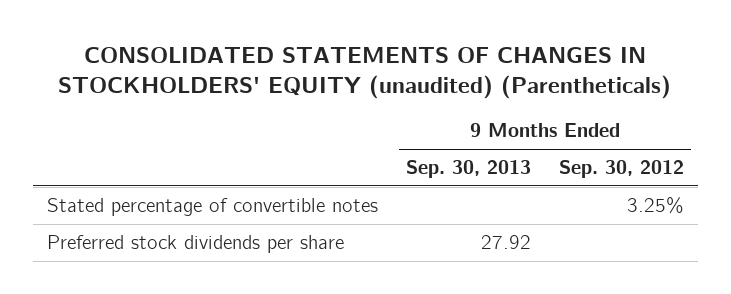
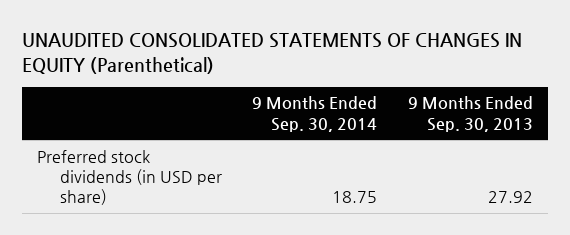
[58,46,672,100] CONSOLIDATED STATEMENTS OF CHANGES IN STOCKHOLDERS' EQUITY (unaudited) (Parentheticals) -> [21,33,522,74] UNAUDITED CONSOLIDATED STATEMENTS OF CHANGES IN EQUITY (Parenthetical)
[558,160,684,179] Sep. 30, 2012 -> none
none -> [252,96,378,132] 9 Months Ended Sep. 30, 2014
[46,198,378,217] Stated percentage of convertible notes -> none
[46,235,344,254] Preferred stock dividends per share -> [36,149,222,206] Preferred stock dividends (in USD per share)

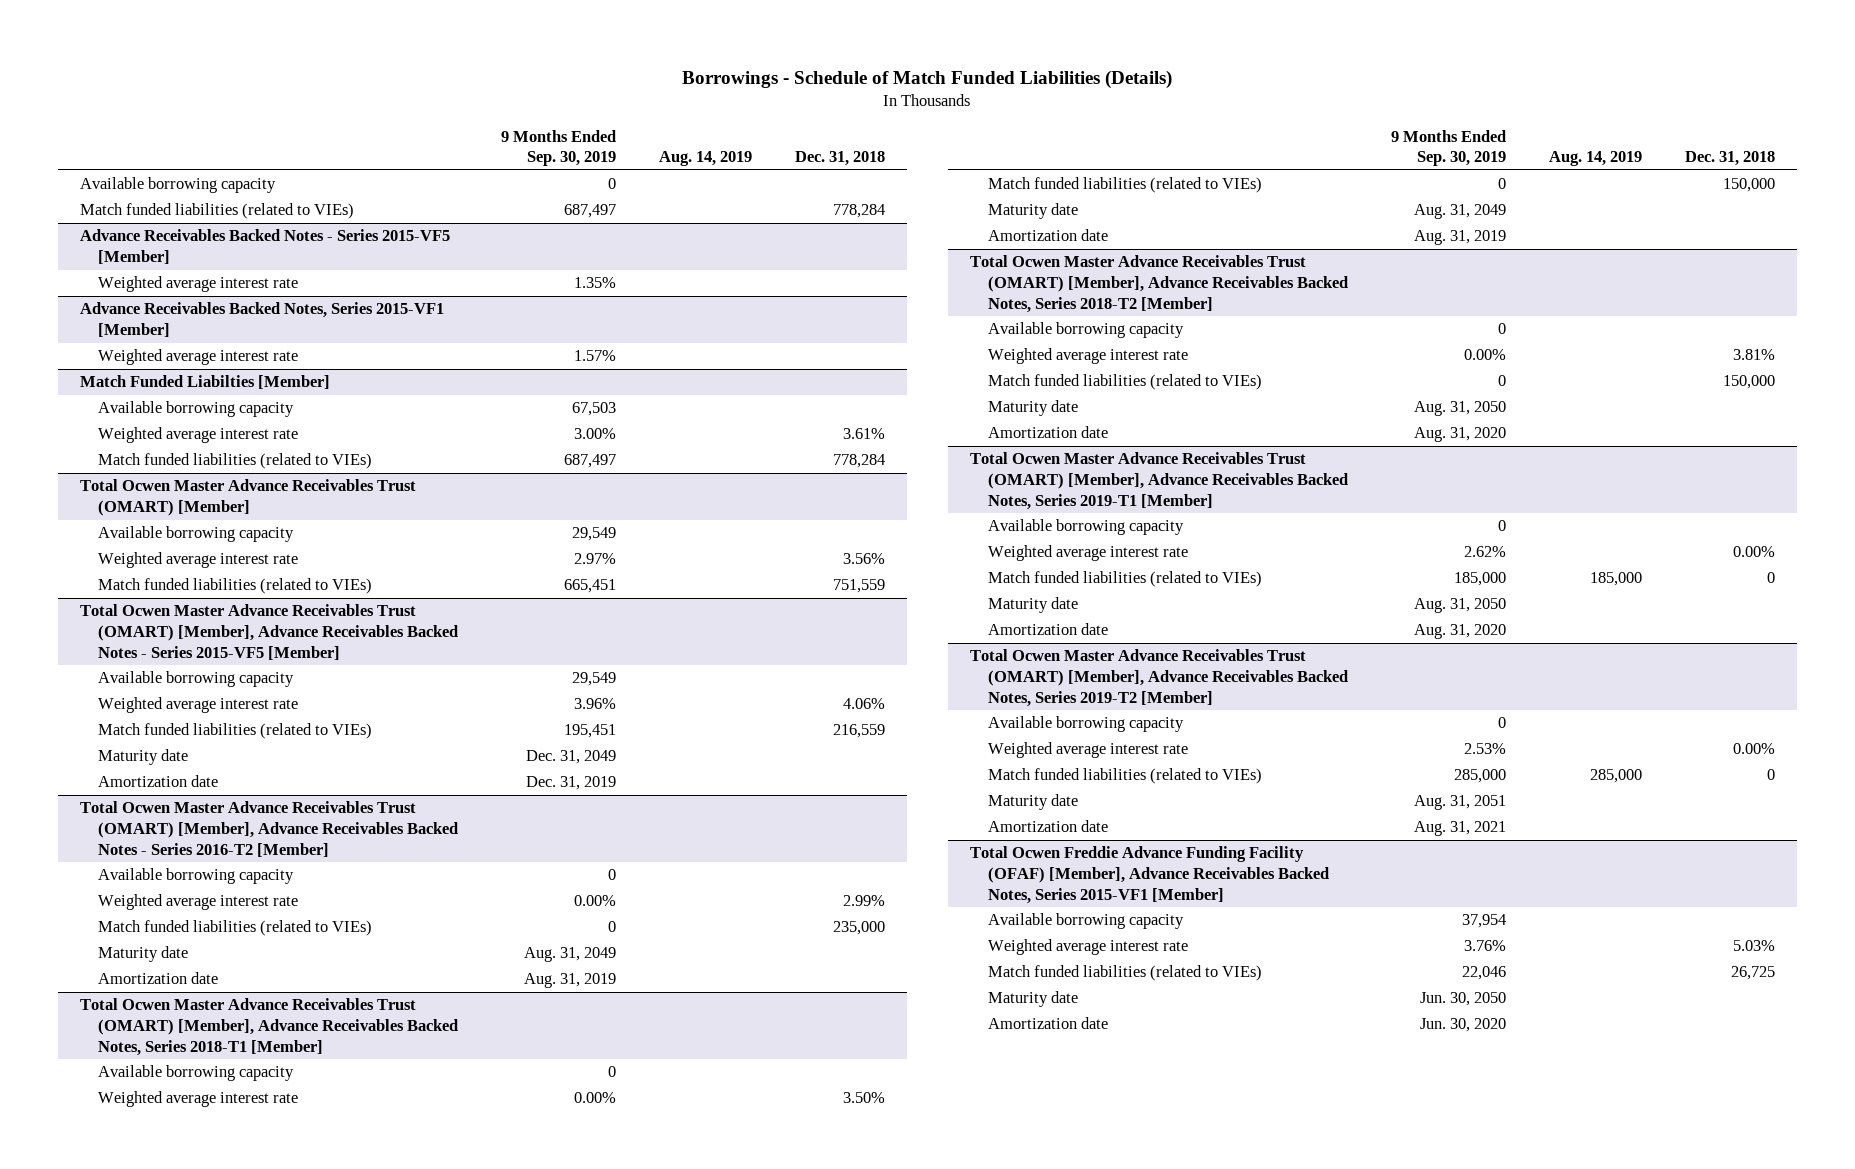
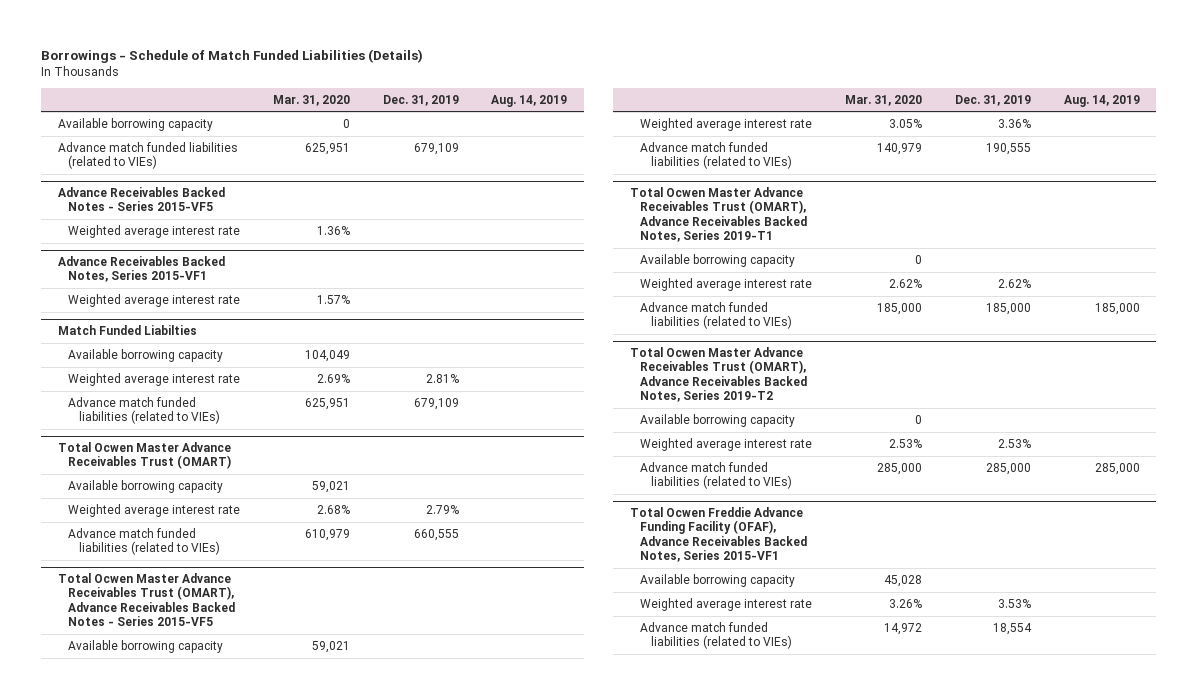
[500,129,616,167] 9 Months Ended Sep. 30, 2019 -> none
[794,151,885,167] Dec. 31, 2018 -> none
none -> [272,94,350,106] Mar. 31, 2020
none -> [382,94,459,106] Dec. 31, 2019
[79,203,354,220] Match funded liabilities (related to VIEs) -> [57,142,238,170] Advance match funded liabilities (related to VIEs)
[79,229,450,265] Advance Receivables Backed Notes - Series 2015-VF5 [Member] -> [57,187,225,212] Advance Receivables Backed Notes - Series 2015-VF5
[79,302,444,338] Advance Receivables Backed Notes, Series 2015-VF1 [Member] -> [57,256,225,283] Advance Receivables Backed Notes, Series 2015-VF1
[79,375,330,390] Match Funded Liabilties [Member] -> [57,325,197,336] Match Funded Liabilties
[97,453,372,470] Match funded liabilities (related to VIEs) -> [68,397,220,425] Advance match funded liabilities (related to VIEs)
[79,479,416,517] Total Ocwen Master Advance Receivables Trust (OMART) [Member] -> [57,442,232,470] Total Ocwen Master Advance Receivables Trust (OMART)
[97,578,372,595] Match funded liabilities (related to VIEs) -> [68,528,220,556] Advance match funded liabilities (related to VIEs)
[79,604,458,660] Total Ocwen Master Advance Receivables Trust (OMART) [Member], Advance Receivables Backed Notes - Series 2015-VF5 [Member] -> [57,573,236,627] Total Ocwen Master Advance Receivables Trust (OMART), Advance Receivables Backed Notes - Series 2015-VF5
[97,749,188,766] Maturity date -> none
[97,775,218,788] Amortization date -> none
[79,801,458,857] Total Ocwen Master Advance Receivables Trust (OMART) [Member], Advance Receivables Backed Notes - Series 2016-T2 [Member] -> none
[97,868,294,885] Available borrowing capacity -> none
[97,894,298,911] Weighted average interest rate -> none
[97,920,372,937] Match funded liabilities (related to VIEs) -> none
[97,946,188,963] Maturity date -> none
[97,972,218,985] Amortization date -> none
[79,998,458,1056] Total Ocwen Master Advance Receivables Trust (OMART) [Member], Advance Receivables Backed Notes, Series 2018-T1 [Member] -> none
[97,1065,294,1082] Available borrowing capacity -> none
[97,1091,298,1108] Weighted average interest rate -> none
[987,177,1262,194] Match funded liabilities (related to VIEs) -> none
[987,203,1078,220] Maturity date -> none
[987,229,1108,242] Amortization date -> none
[969,255,1348,313] Total Ocwen Master Advance Receivables Trust (OMART) [Member], Advance Receivables Backed Notes, Series 2018-T2 [Member] -> none
[987,322,1184,339] Available borrowing capacity -> none
[987,348,1188,365] Weighted average interest rate -> none
[987,374,1262,391] Match funded liabilities (related to VIEs) -> none
[987,400,1078,417] Maturity date -> none
[987,426,1108,439] Amortization date -> none
[97,723,372,740] Match funded liabilities (related to VIEs) -> [640,142,792,170] Advance match funded liabilities (related to VIEs)
[969,452,1348,510] Total Ocwen Master Advance Receivables Trust (OMART) [Member], Advance Receivables Backed Notes, Series 2019-T1 [Member] -> [629,187,808,243] Total Ocwen Master Advance Receivables Trust (OMART), Advance Receivables Backed Notes, Series 2019-T1
[987,597,1078,614] Maturity date -> none
[987,623,1108,636] Amortization date -> none
[987,571,1262,588] Match funded liabilities (related to VIEs) -> [640,302,792,330] Advance match funded liabilities (related to VIEs)
[969,649,1348,707] Total Ocwen Master Advance Receivables Trust (OMART) [Member], Advance Receivables Backed Notes, Series 2019-T2 [Member] -> [629,347,808,403] Total Ocwen Master Advance Receivables Trust (OMART), Advance Receivables Backed Notes, Series 2019-T2
[987,794,1078,811] Maturity date -> none
[987,820,1108,833] Amortization date -> none
[987,768,1262,785] Match funded liabilities (related to VIEs) -> [640,462,792,490] Advance match funded liabilities (related to VIEs)
[969,846,1329,904] Total Ocwen Freddie Advance Funding Facility (OFAF) [Member], Advance Receivables Backed Notes, Series 2015-VF1 [Member] -> [629,507,808,563] Total Ocwen Freddie Advance Funding Facility (OFAF), Advance Receivables Backed Notes, Series 2015-VF1
[987,991,1078,1008] Maturity date -> none
[987,1017,1108,1030] Amortization date -> none
[987,965,1262,982] Match funded liabilities (related to VIEs) -> [640,622,792,650] Advance match funded liabilities (related to VIEs)

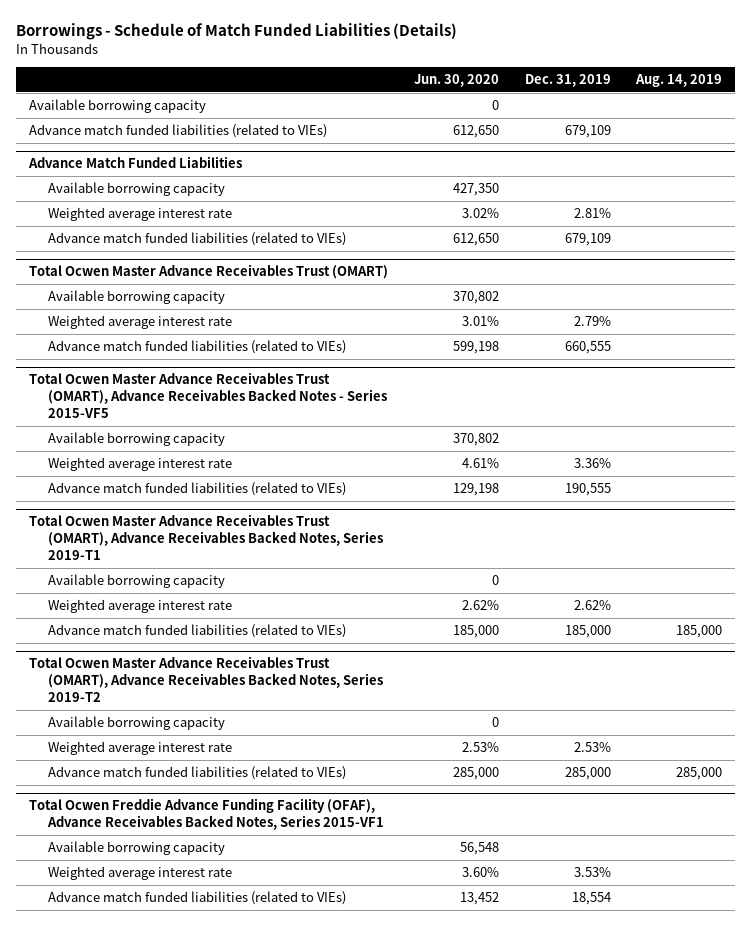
[272,94,350,106] Mar. 31, 2020 -> none
none -> [413,74,499,88] Jun. 30, 2020
[57,187,225,212] Advance Receivables Backed Notes - Series 2015-VF5 -> none
[68,225,241,239] Weighted average interest rate -> none
[57,256,225,283] Advance Receivables Backed Notes, Series 2015-VF1 -> none
[68,294,241,308] Weighted average interest rate -> none
[57,325,197,336] Match Funded Liabilties -> [28,156,243,169] Advance Match Funded Liabilities

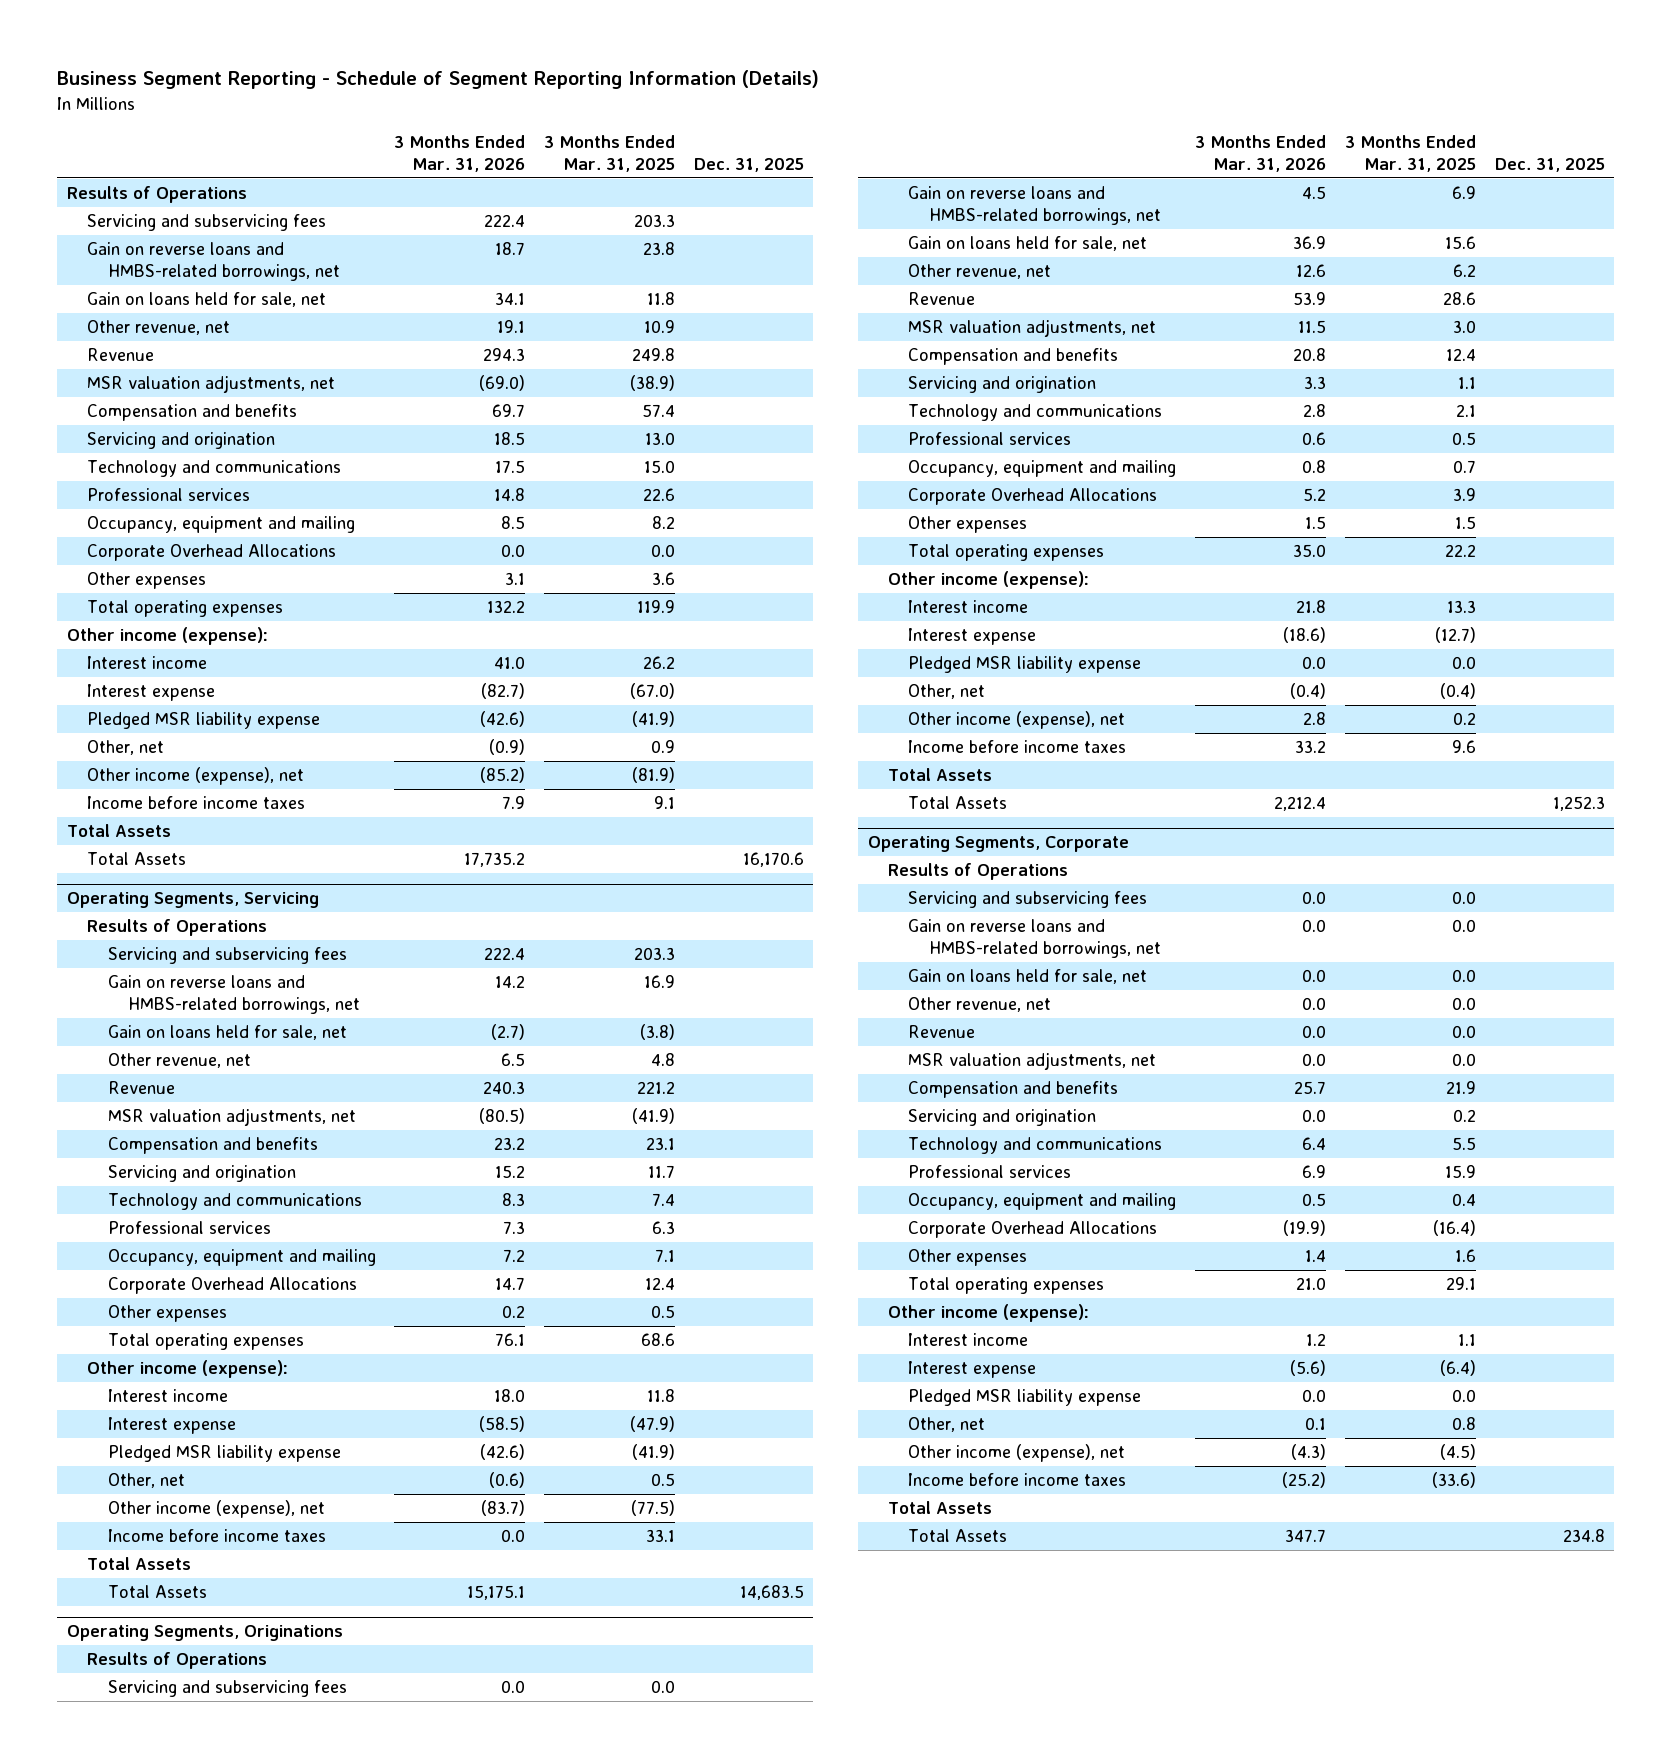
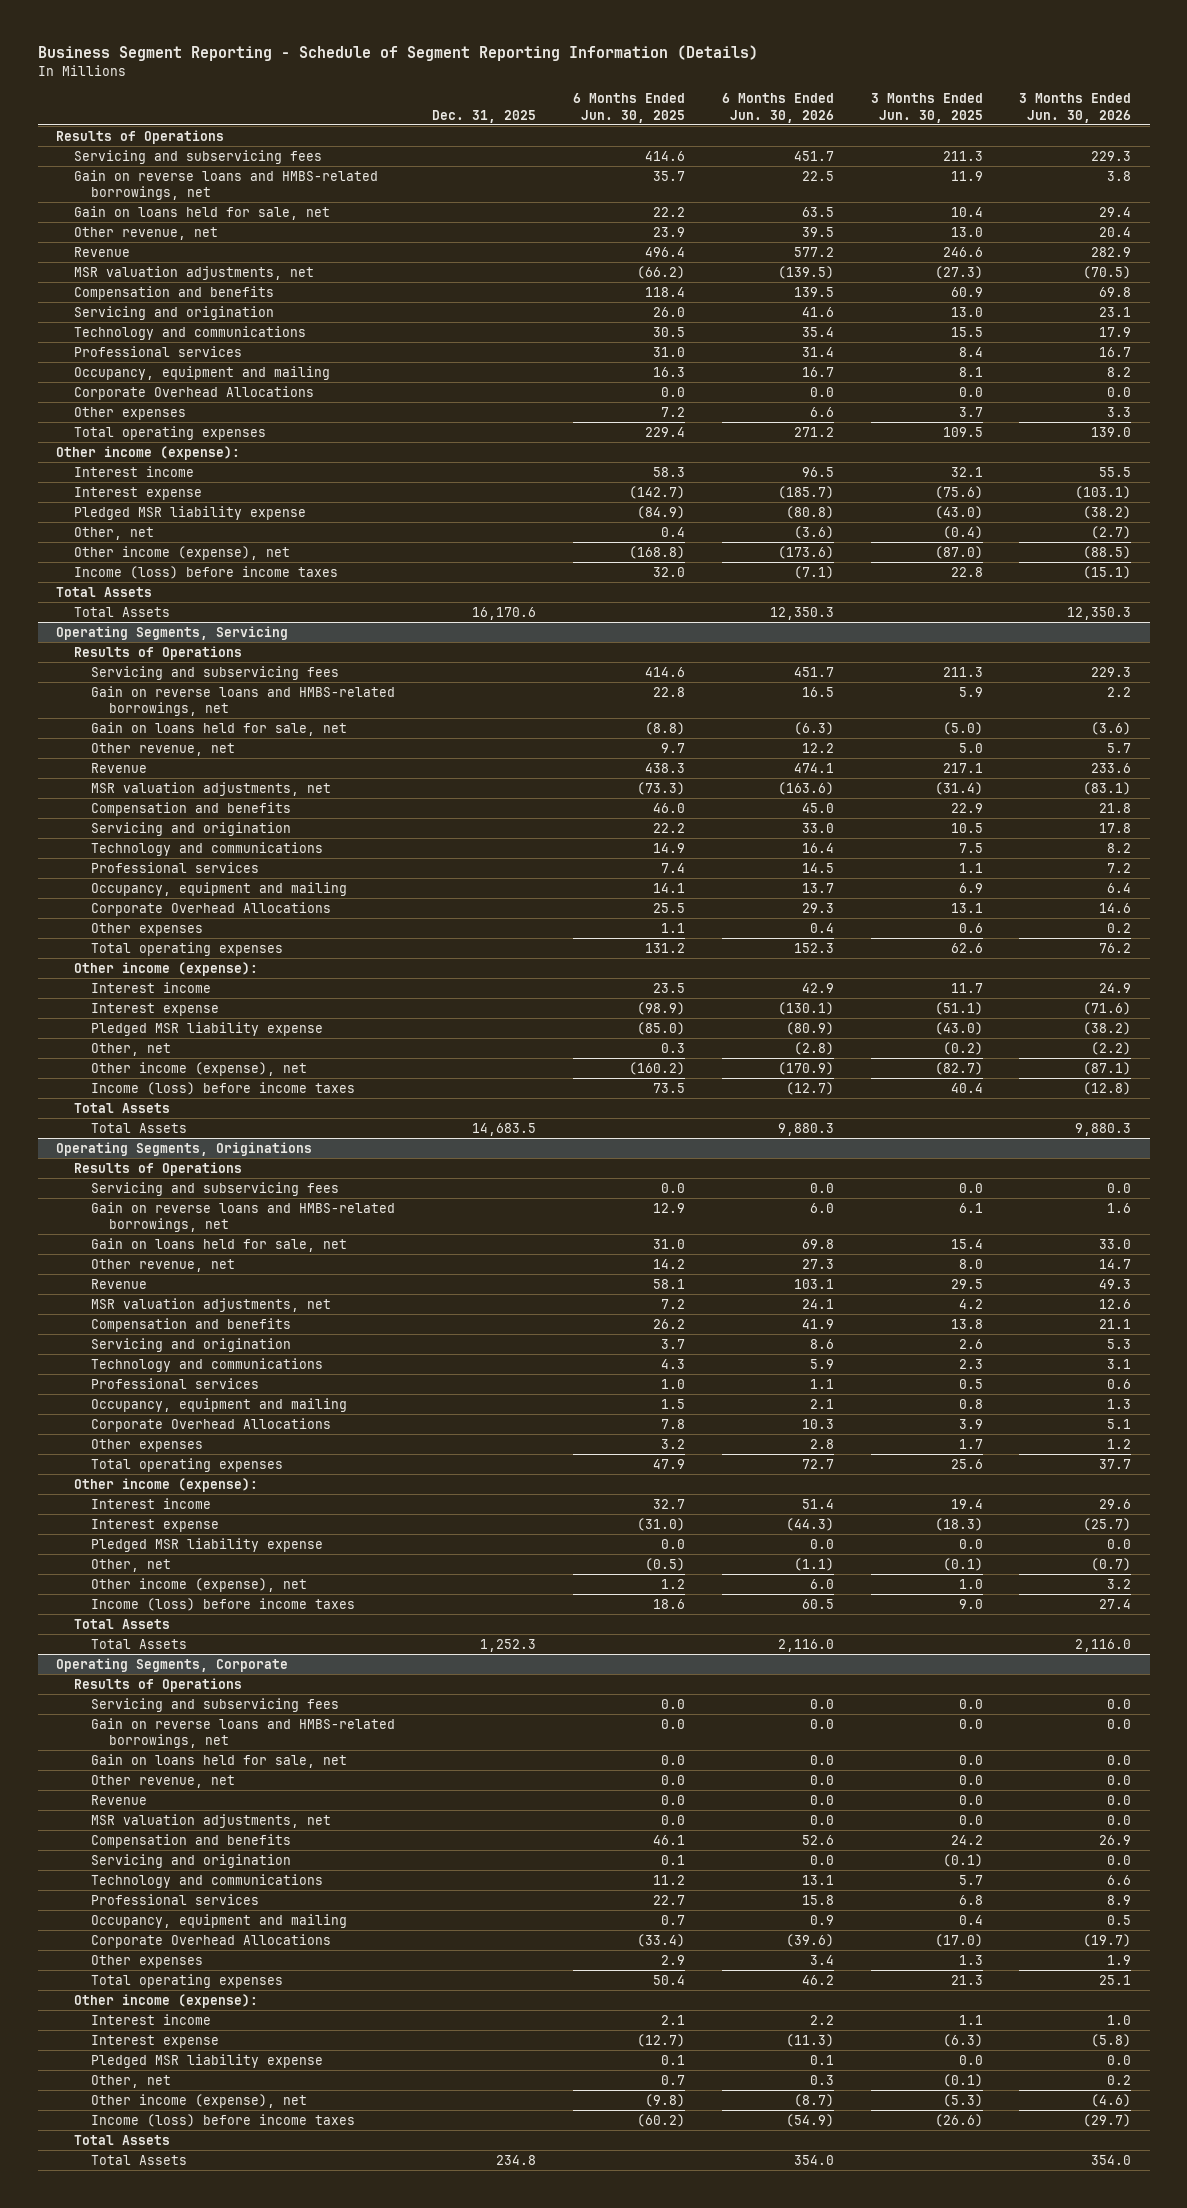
[394,134,526,172] 3 Months Ended Mar. 31, 2026 -> none
[544,134,676,172] 3 Months Ended Mar. 31, 2025 -> none
none -> [572,93,685,123] 6 Months Ended Jun. 30, 2025
none -> [721,93,834,123] 6 Months Ended Jun. 30, 2026
none -> [870,93,983,123] 3 Months Ended Jun. 30, 2025
none -> [1019,93,1132,123] 3 Months Ended Jun. 30, 2026
[87,796,306,810] Income before income taxes -> [73,565,338,579] Income (loss) before income taxes
[107,1529,326,1543] Income before income taxes -> [91,1081,356,1095] Income (loss) before income taxes
[908,740,1127,754] Income before income taxes -> [91,1597,356,1611] Income (loss) before income taxes
[908,1473,1127,1487] Income before income taxes -> [91,2113,356,2127] Income (loss) before income taxes

